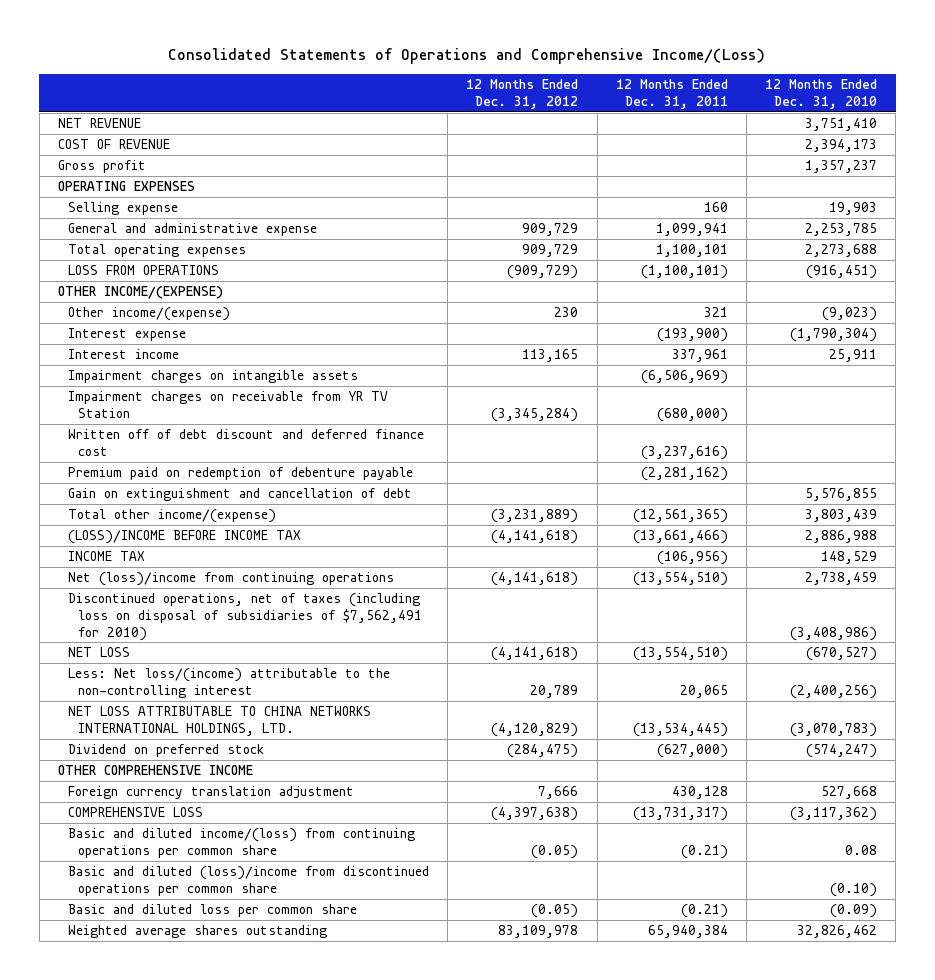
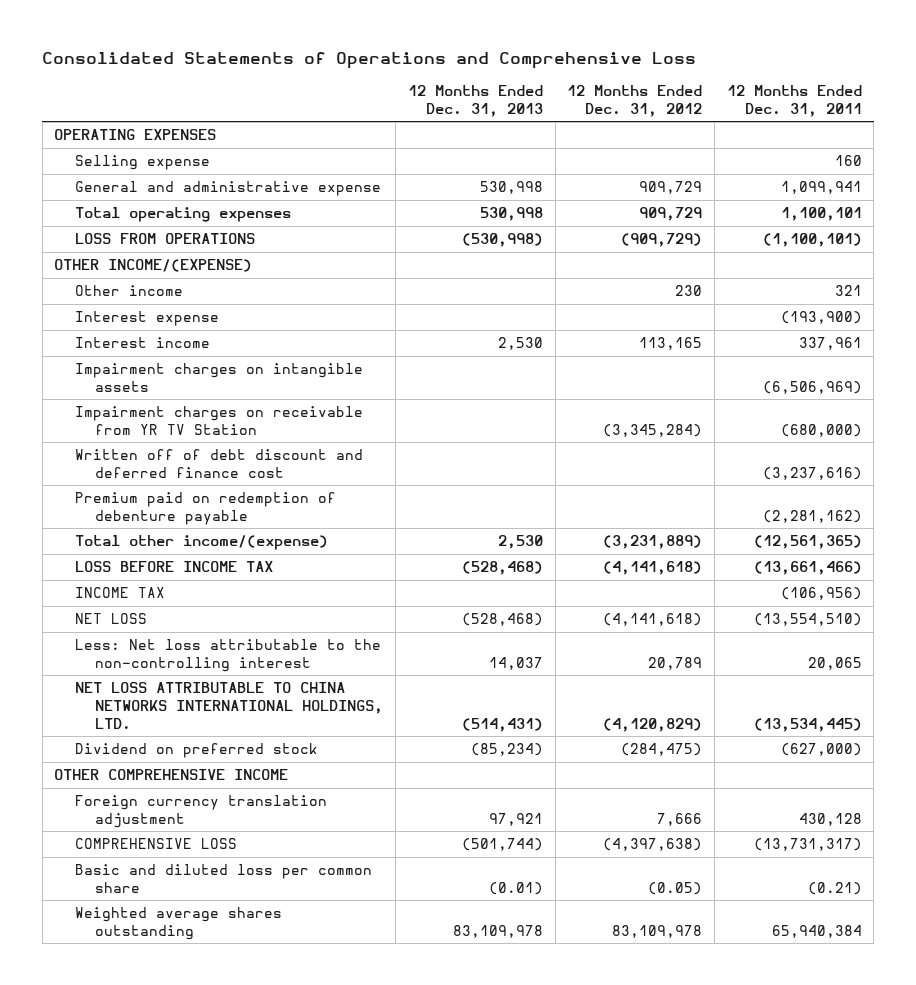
[168,48,766,65] Consolidated Statements of Operations and Comprehensive Income/(Loss) -> [42,51,697,69] Consolidated Statements of Operations and Comprehensive Loss
[765,79,878,109] 12 Months Ended Dec. 31, 2010 -> none
none -> [407,85,543,117] 12 Months Ended Dec. 31, 2013
[57,118,141,129] NET REVENUE -> none
[57,139,170,150] COST OF REVENUE -> none
[57,160,146,174] Gross profit -> none
[68,307,231,322] Other income/(expense) -> [74,285,183,297] Other income
[68,488,413,502] Gain on extinguishment and cancellation of debt -> none
[68,530,302,545] (LOSS)/INCOME BEFORE INCOME TAX -> [74,561,273,573] LOSS BEFORE INCOME TAX
[68,572,395,587] Net (loss)/income from continuing operations -> none
[68,593,423,641] Discontinued operations, net of taxes (including loss on disposal of subsidiaries of $7,562,491 for 2010) -> none
[68,668,391,698] Less: Net loss/(income) attributable to the non-controlling interest -> [74,639,381,672] Less: Net loss attributable to the non-controlling interest
[68,828,416,858] Basic and diluted income/(loss) from continuing operations per common share -> none
[68,866,430,896] Basic and diluted (loss)/income from discontinued operations per common share -> none

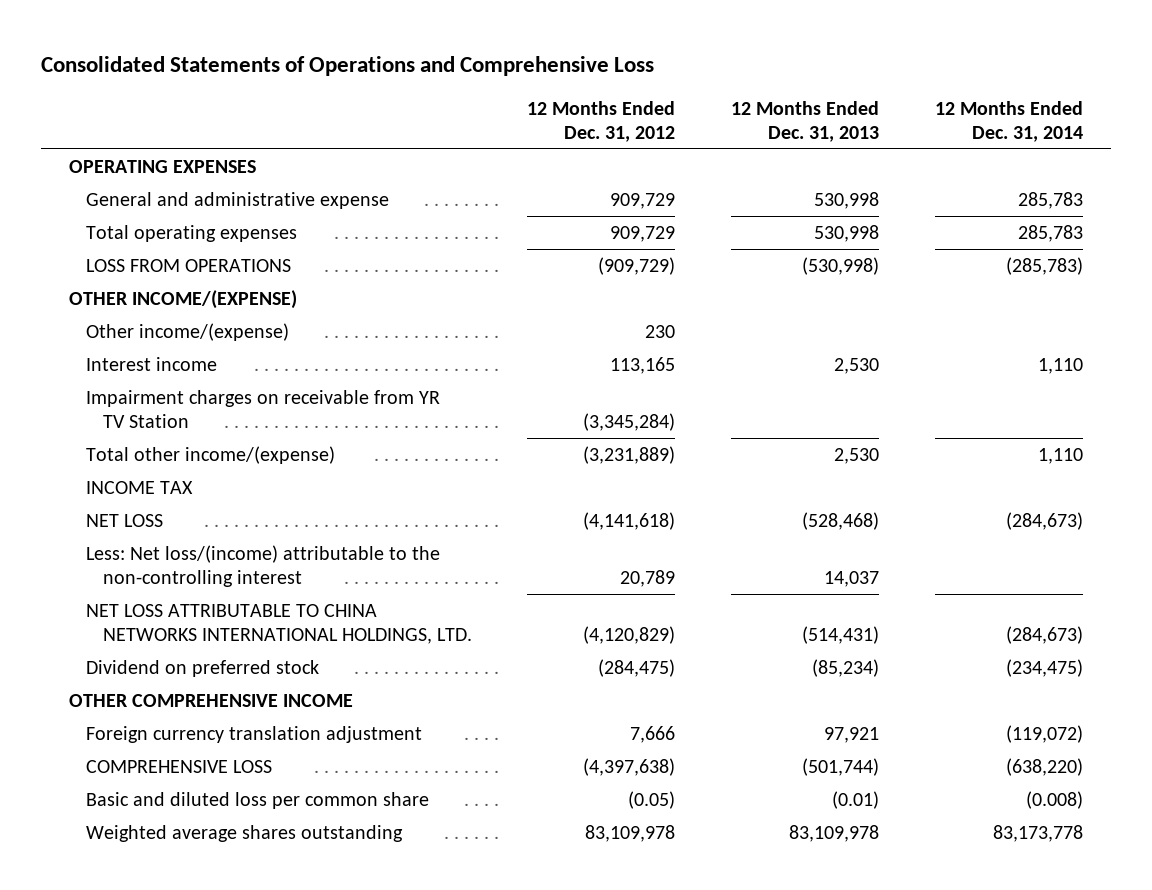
[726,85,862,117] 12 Months Ended Dec. 31, 2011 -> none
none -> [935,100,1084,142] 12 Months Ended Dec. 31, 2014
[74,155,210,171] Selling expense -> none
[74,311,219,327] Interest expense -> none
[74,285,183,297] Other income -> [85,323,289,342] Other income/(expense)
[74,363,363,392] Impairment charges on intangible assets -> none
[74,449,363,478] Written off of debt discount and deferred finance cost -> none
[74,492,336,525] Premium paid on redemption of debenture payable -> none
[74,561,273,573] LOSS BEFORE INCOME TAX -> none
[74,639,381,672] Less: Net loss attributable to the non-controlling interest -> [85,545,440,588] Less: Net loss/(income) attributable to the non-controlling interest

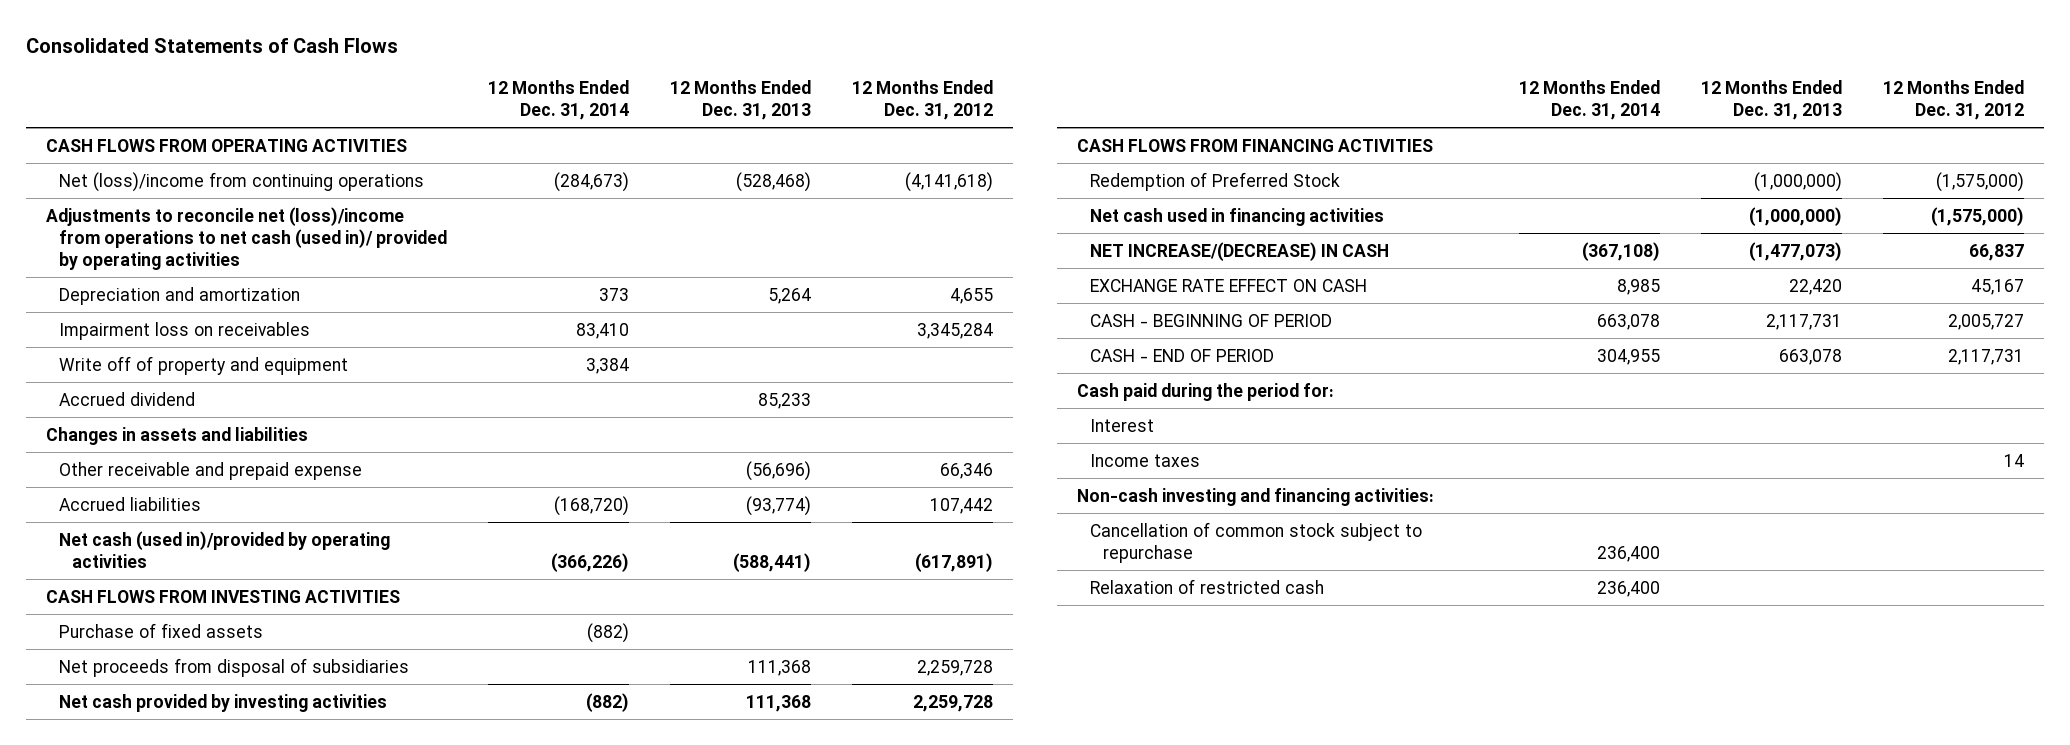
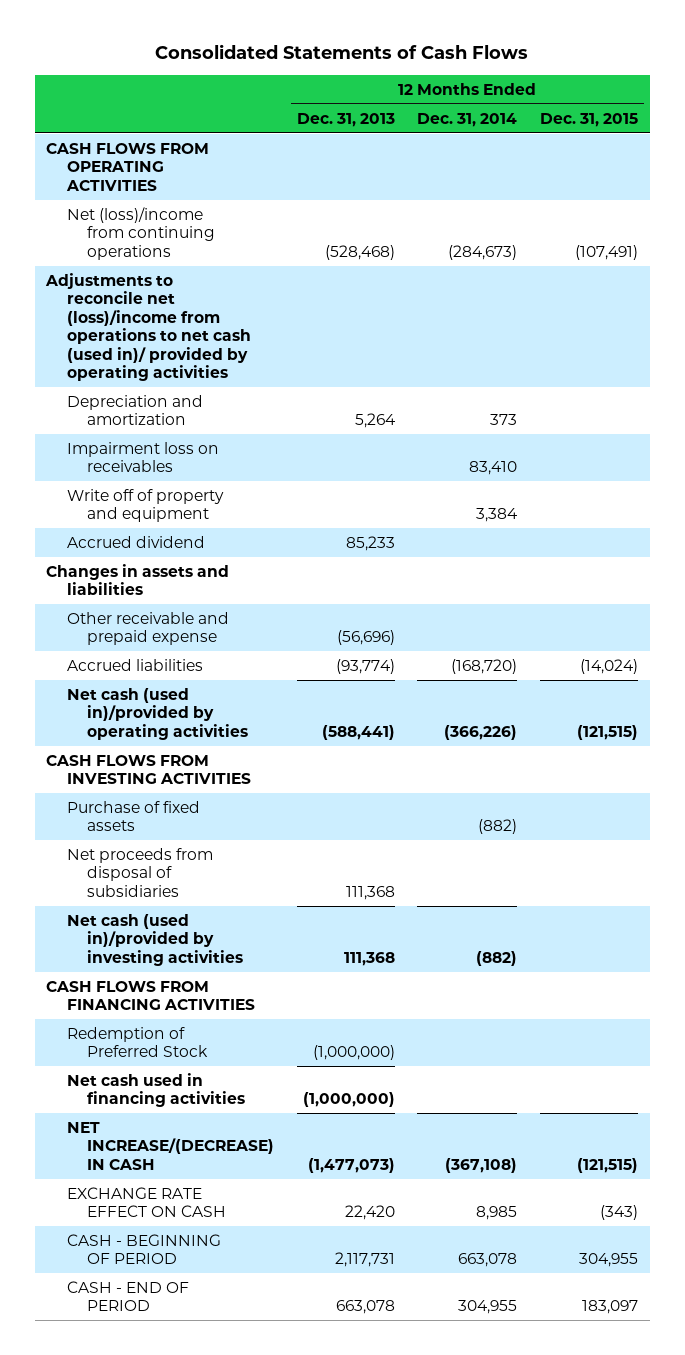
[851,80,993,121] 12 Months Ended Dec. 31, 2012 -> none
none -> [540,112,639,127] Dec. 31, 2015
[58,693,387,712] Net cash provided by investing activities -> [66,913,243,966] Net cash (used in)/provided by investing activities
[1077,382,1335,401] Cash paid during the period for: -> none
[1090,418,1155,432] Interest -> none
[1090,453,1201,467] Income taxes -> none
[1077,487,1435,506] Non-cash investing and financing activities: -> none
[1090,521,1423,563] Cancellation of common stock subject to repurchase -> none
[1090,578,1325,594] Relaxation of restricted cash -> none

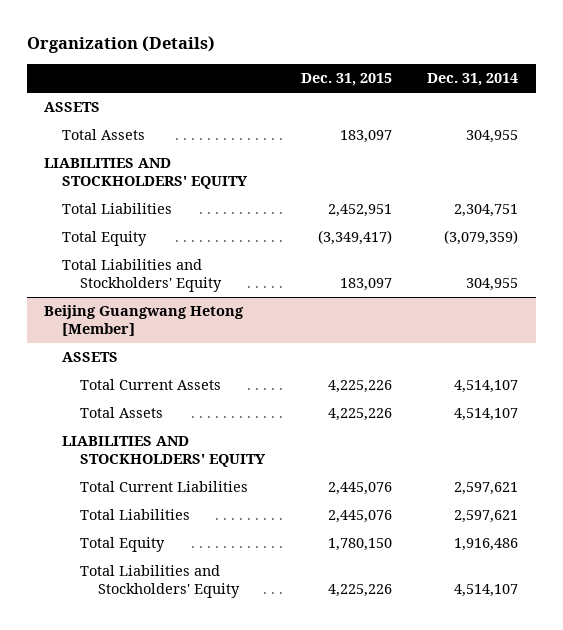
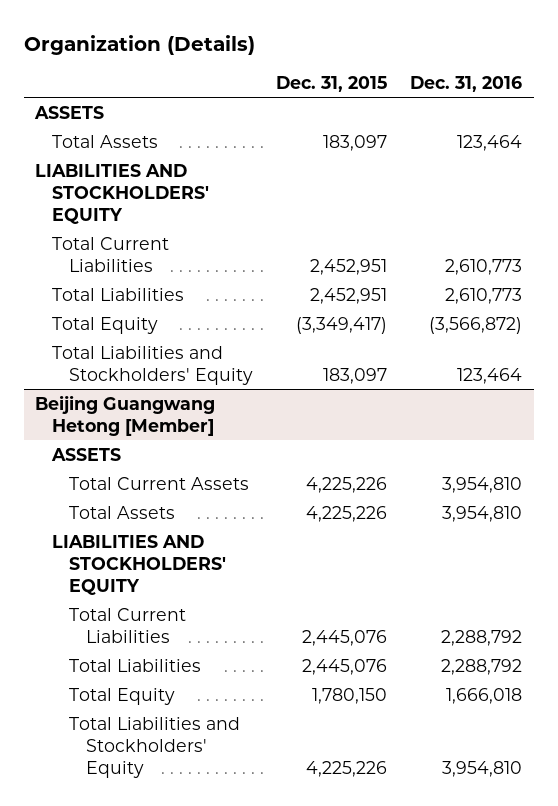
[427,73,519,87] Dec. 31, 2014 -> none
none -> [410,75,523,92] Dec. 31, 2016
none -> [52,236,170,272] Total Current Liabilities

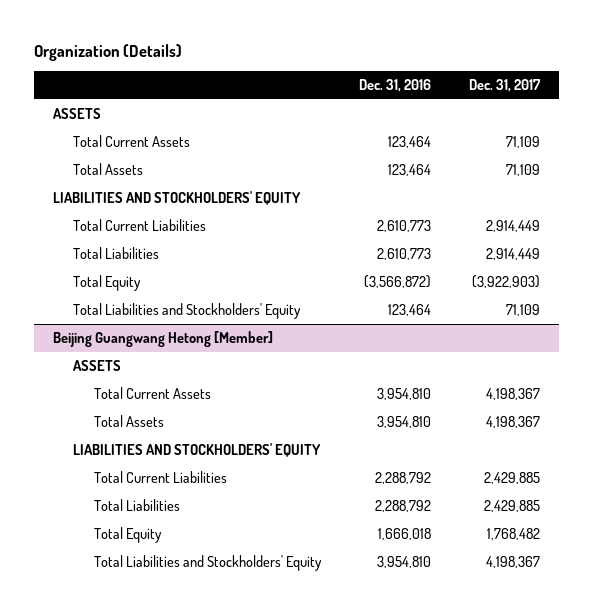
[275,75,387,92] Dec. 31, 2015 -> none
none -> [469,79,542,93] Dec. 31, 2017
none -> [73,135,191,148] Total Current Assets

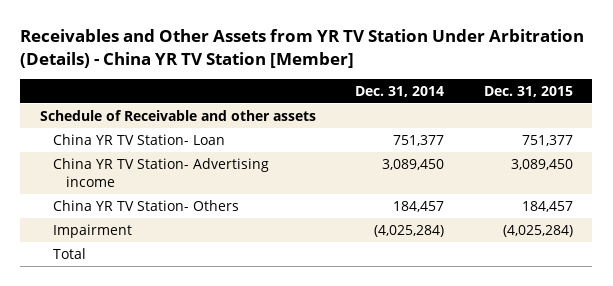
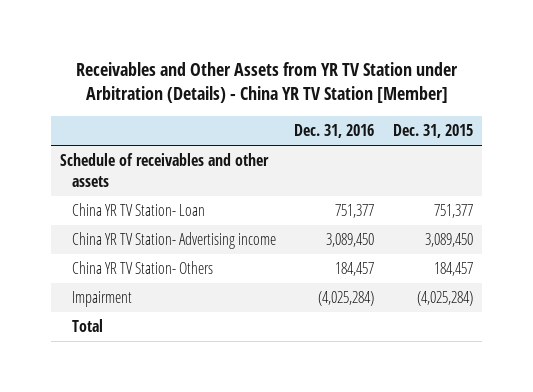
[20,29,585,68] Receivables and Other Assets from YR TV Station Under Arbitration (Details) - China YR TV Station [Member] -> [75,61,458,104] Receivables and Other Assets from YR TV Station under Arbitration (Details) - China YR TV Station [Member]
[355,85,445,97] Dec. 31, 2014 -> none
none -> [294,124,375,139] Dec. 31, 2016
[40,110,317,122] Schedule of Receivable and other assets -> [60,153,270,187] Schedule of receivables and other assets

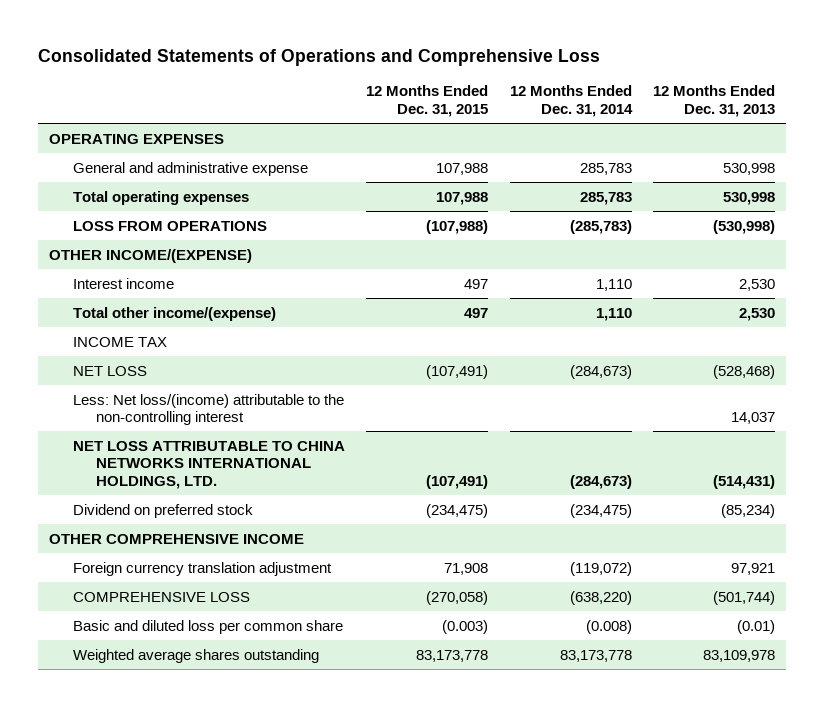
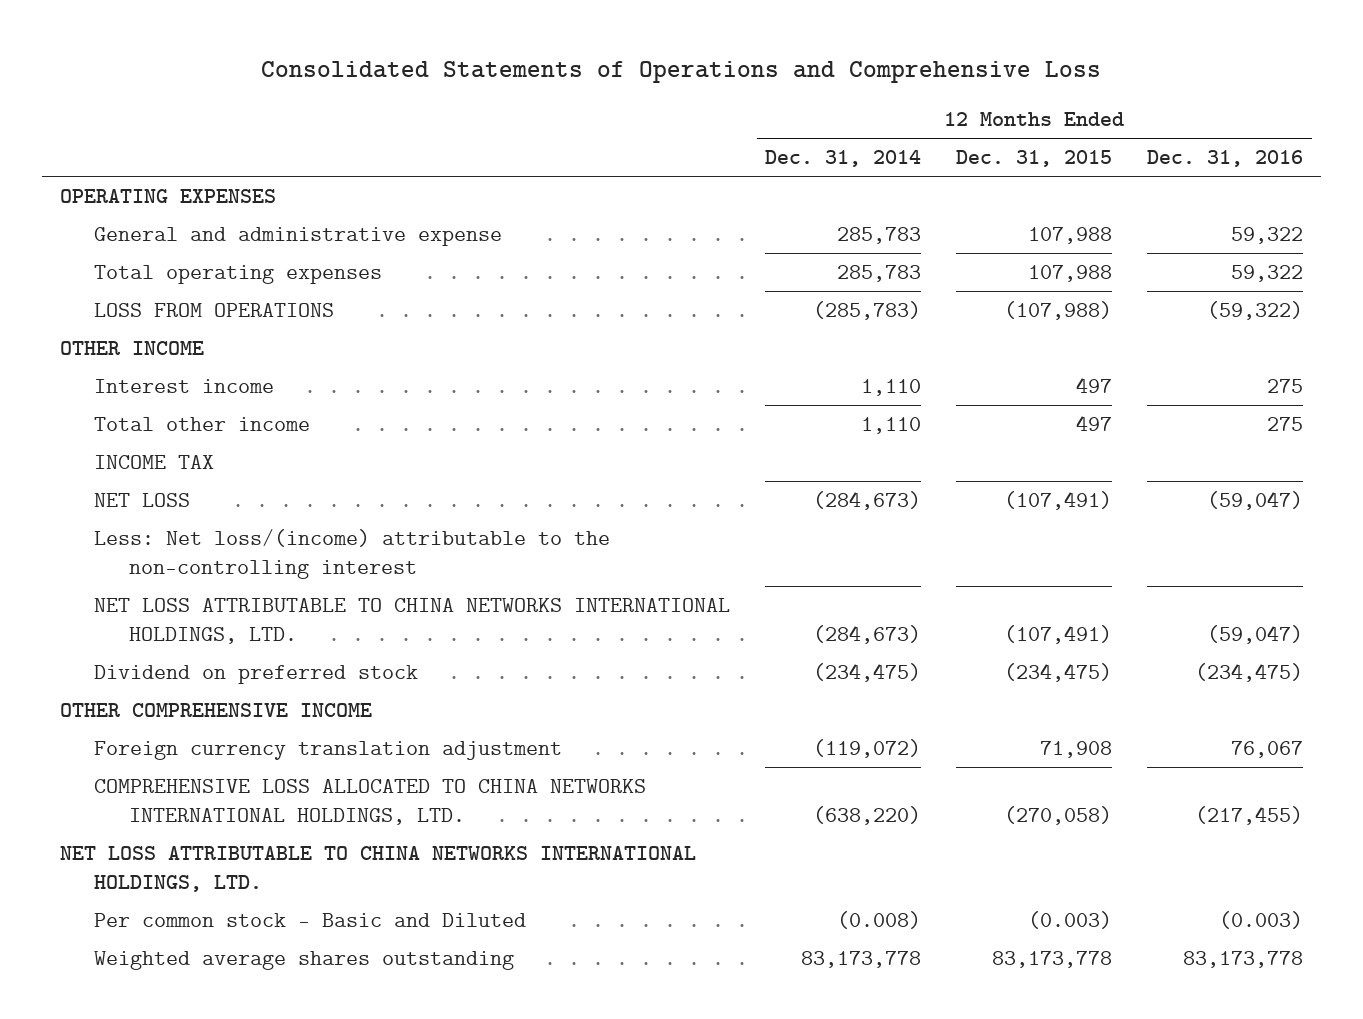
[653,85,776,118] 12 Months Ended Dec. 31, 2013 -> none
none -> [1147,150,1304,168] Dec. 31, 2016
[49,248,253,263] OTHER INCOME/(EXPENSE) -> [59,340,204,355] OTHER INCOME
[72,306,276,321] Total other income/(expense) -> [94,416,311,431] Total other income
[72,591,250,602] COMPREHENSIVE LOSS -> [94,778,647,825] COMPREHENSIVE LOSS ALLOCATED TO CHINA NETWORKS INTERNATIONAL HOLDINGS, LTD.
none -> [59,845,696,892] NET LOSS ATTRIBUTABLE TO CHINA NETWORKS INTERNATIONAL HOLDINGS, LTD.
[72,619,343,634] Basic and diluted loss per common share -> [94,912,527,927] Per common stock - Basic and Diluted

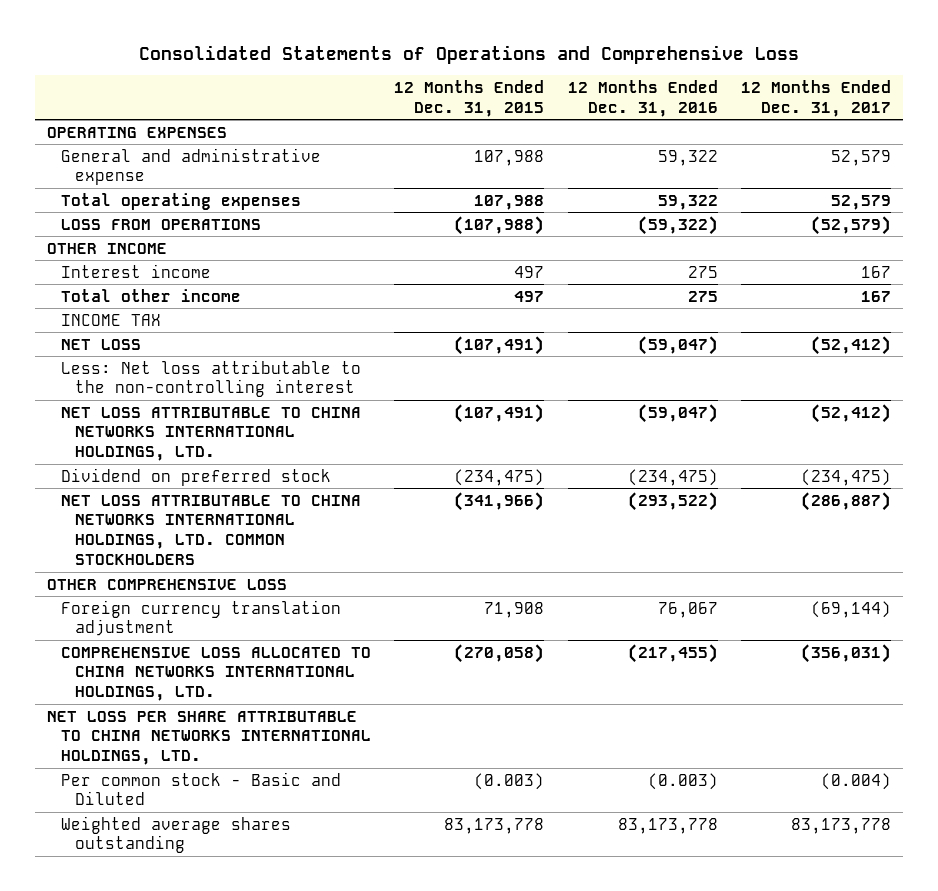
[765,150,922,168] Dec. 31, 2014 -> none
none -> [741,80,892,117] 12 Months Ended Dec. 31, 2017
[94,528,611,579] Less: Net loss/(income) attributable to the non-controlling interest -> [60,359,361,398] Less: Net loss attributable to the non-controlling interest
none -> [60,494,361,565] NET LOSS ATTRIBUTABLE TO CHINA NETWORKS INTERNATIONAL HOLDINGS, LTD. COMMON STOCKHOLDERS
[59,702,372,717] OTHER COMPREHENSIVE INCOME -> [47,578,288,590] OTHER COMPREHENSIVE LOSS
[59,845,696,892] NET LOSS ATTRIBUTABLE TO CHINA NETWORKS INTERNATIONAL HOLDINGS, LTD. -> [47,710,371,766] NET LOSS PER SHARE ATTRIBUTABLE TO CHINA NETWORKS INTERNATIONAL HOLDINGS, LTD.

